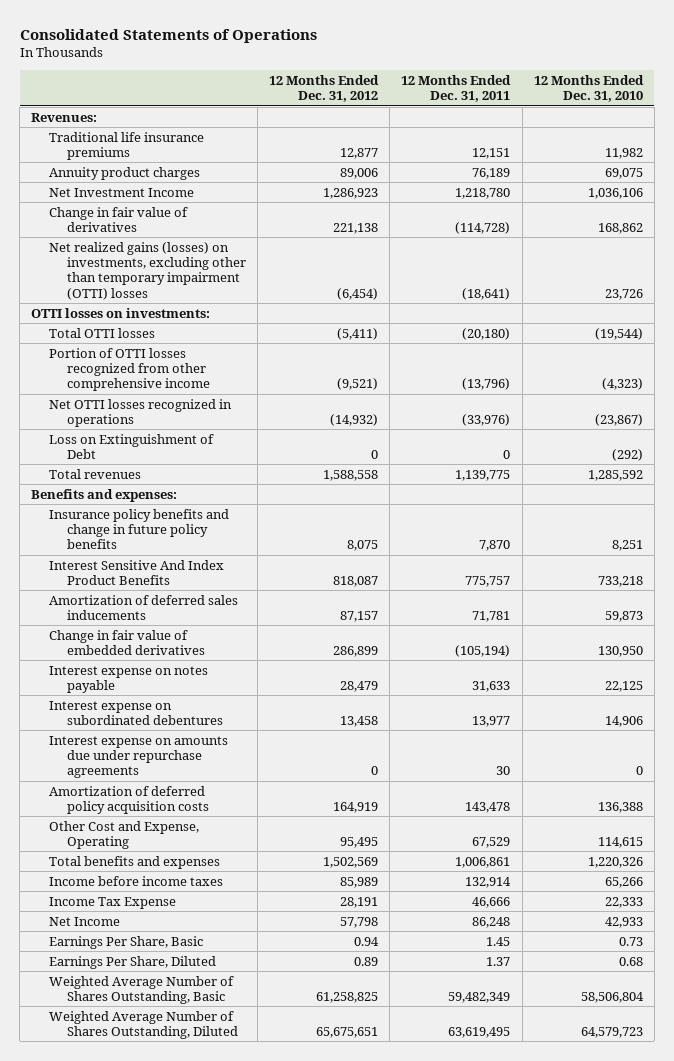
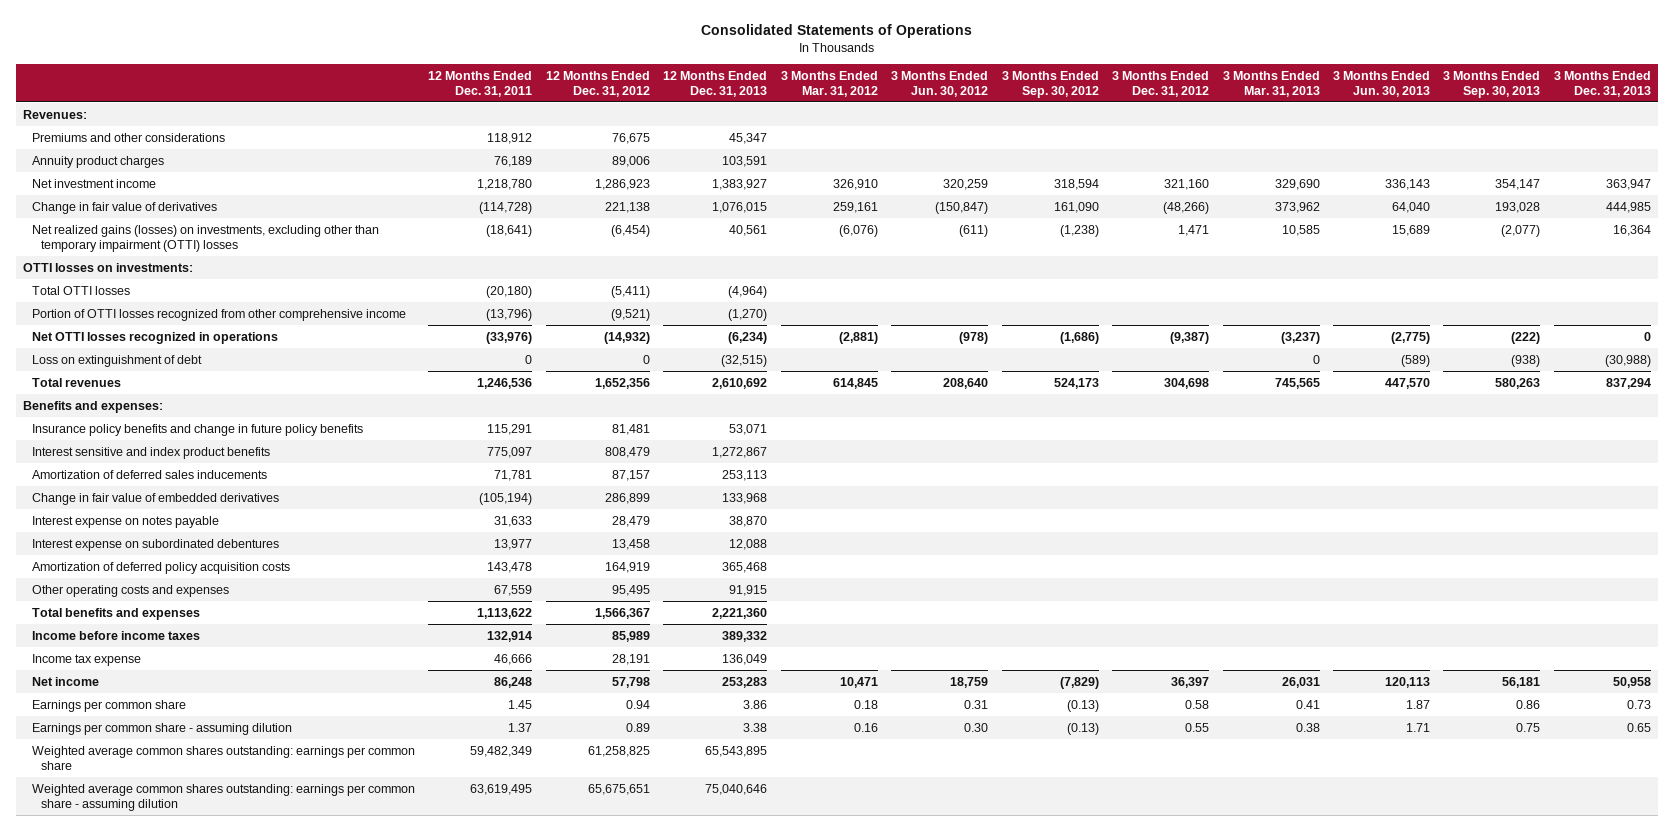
[533,74,644,103] 12 Months Ended Dec. 31, 2010 -> none
none -> [663,70,768,97] 12 Months Ended Dec. 31, 2013
none -> [780,70,878,97] 3 Months Ended Mar. 31, 2012
none -> [891,70,989,97] 3 Months Ended Jun. 30, 2012
none -> [1001,70,1099,98] 3 Months Ended Sep. 30, 2012
none -> [1112,70,1210,97] 3 Months Ended Dec. 31, 2012
none -> [1222,70,1320,97] 3 Months Ended Mar. 31, 2013
none -> [1333,70,1431,97] 3 Months Ended Jun. 30, 2013
none -> [1443,70,1541,98] 3 Months Ended Sep. 30, 2013
none -> [1553,70,1651,97] 3 Months Ended Dec. 31, 2013
[48,131,204,161] Traditional life insurance premiums -> none
none -> [31,132,225,142] Premiums and other considerations
[48,187,194,197] Net Investment Income -> [31,178,156,188] Net investment income
[48,433,214,460] Loss on Extinguishment of Debt -> [31,354,202,367] Loss on extinguishment of debt
[322,469,378,481] 1,588,558 -> [594,377,650,389] 1,652,356
[455,469,511,481] 1,139,775 -> [477,377,533,389] 1,246,536
[346,540,378,552] 8,075 -> [611,423,650,435] 81,481
[479,540,511,552] 7,870 -> [487,423,533,435] 115,291
[48,559,224,586] Interest Sensitive And Index Product Benefits -> [31,446,270,459] Interest sensitive and index product benefits
[332,576,378,588] 818,087 -> [604,446,650,458] 808,479
[465,576,511,588] 775,757 -> [487,446,533,458] 775,097
[48,735,228,779] Interest expense on amounts due under repurchase agreements -> none
[48,820,199,850] Other Cost and Expense, Operating -> [31,584,229,597] Other operating costs and expenses
[472,837,511,849] 67,529 -> [494,584,533,596] 67,559
[322,856,378,868] 1,502,569 -> [594,607,650,619] 1,566,367
[455,856,511,868] 1,006,861 -> [477,607,533,619] 1,113,622
[48,896,176,909] Income Tax Expense -> [31,653,141,666] Income tax expense
[48,916,120,926] Net Income -> [31,676,99,686] Net income
[48,935,203,949] Earnings Per Share, Basic -> [31,699,186,712] Earnings per common share
[48,955,216,969] Earnings Per Share, Diluted -> [31,722,292,735] Earnings per common share - assuming dilution
[48,975,234,1005] Weighted Average Number of Shares Outstanding, Basic -> [31,745,415,770] Weighted average common shares outstanding: earnings per common share
[48,1010,238,1040] Weighted Average Number of Shares Outstanding, Diluted -> [31,783,415,811] Weighted average common shares outstanding: earnings per common share - assuming dilution

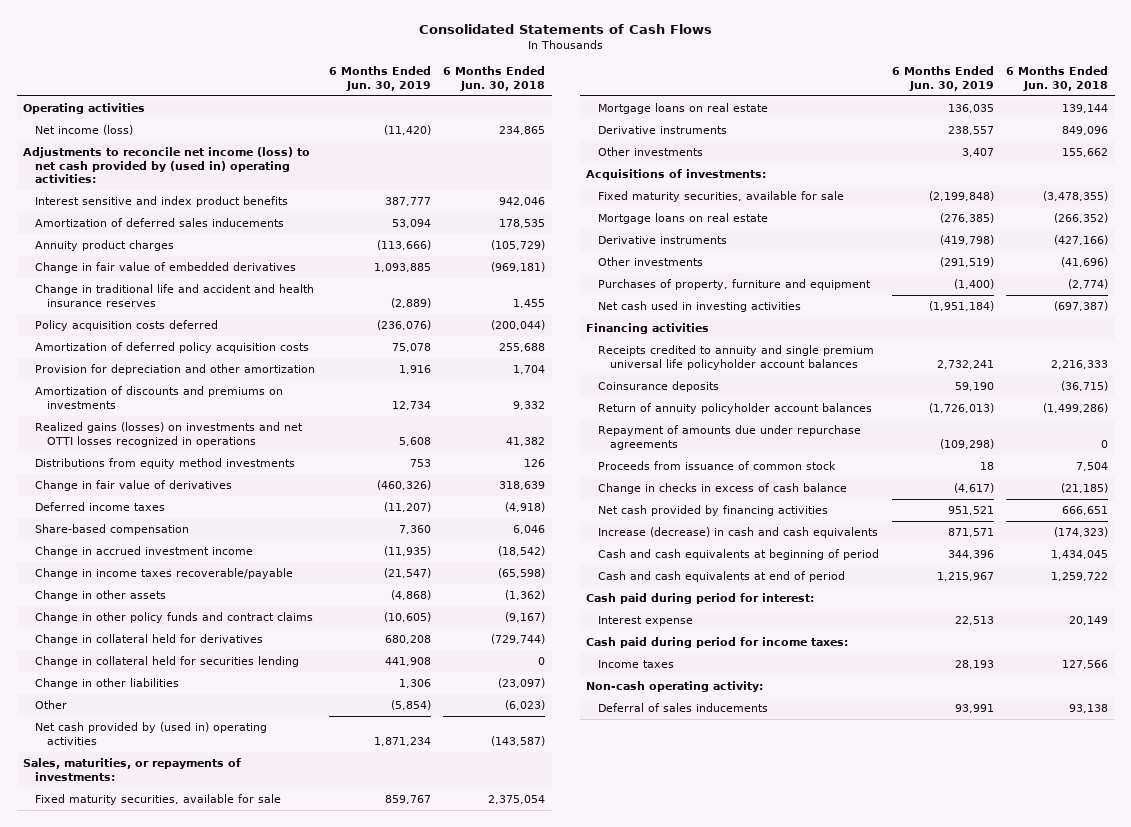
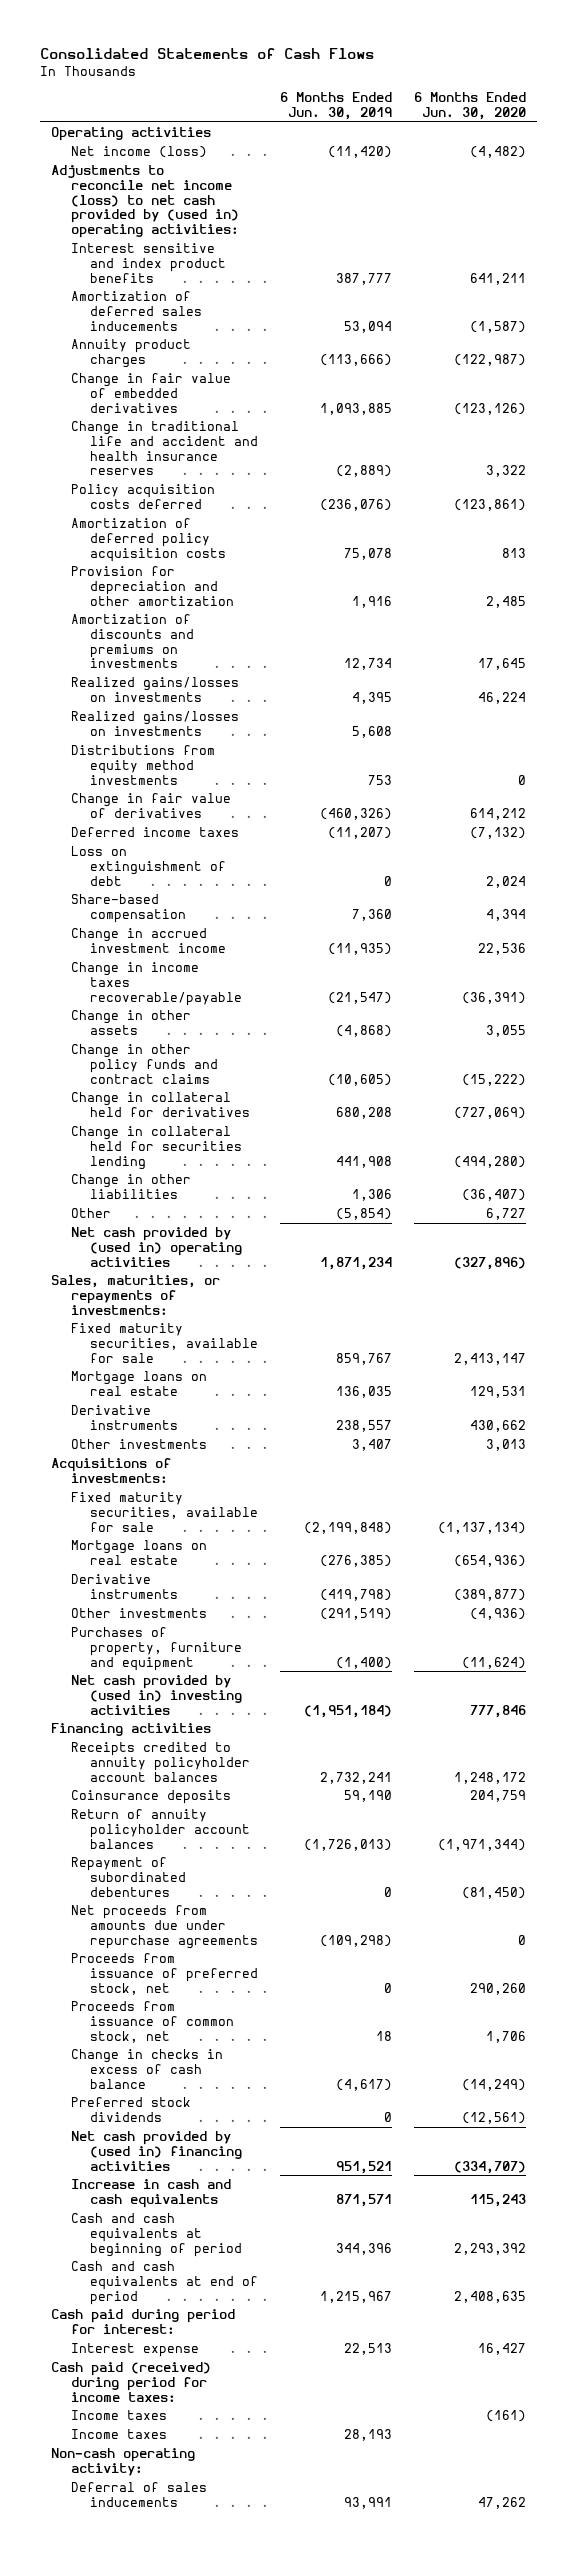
[443,66,546,91] 6 Months Ended Jun. 30, 2018 -> none
none -> [413,92,526,121] 6 Months Ended Jun. 30, 2020
[35,422,304,447] Realized gains (losses) on investments and net OTTI losses recognized in operations -> [70,677,239,702] Realized gains/losses on investments
[398,436,431,446] 5,608 -> [351,691,392,704] 4,395
none -> [70,711,239,736] Realized gains/losses on investments
none -> [70,846,226,886] Loss on extinguishment of debt
[598,301,802,313] Net cash used in investing activities -> [70,1675,242,1715] Net cash provided by (used in) investing activities
[598,345,875,370] Receipts credited to annuity and single premium universal life policyholder account balances -> [70,1742,250,1782] Receipts credited to annuity policyholder account balances
none -> [70,1857,186,1897] Repayment of subordinated debentures
[598,425,862,450] Repayment of amounts due under repurchase agreements -> [70,1905,258,1949] Net proceeds from amounts due under repurchase agreements
none -> [70,1953,258,1995] Proceeds from issuance of preferred stock, net
[598,461,837,471] Proceeds from issuance of common stock -> [70,2001,234,2043] Proceeds from issuance of common stock, net
none -> [70,2097,191,2122] Preferred stock dividends
[598,505,829,517] Net cash provided by financing activities -> [70,2131,242,2171] Net cash provided by (used in) financing activities
[598,527,879,539] Increase (decrease) in cash and cash equivalents -> [70,2179,231,2208] Increase in cash and cash equivalents
[585,637,848,649] Cash paid during period for income taxes: -> [51,2362,212,2402] Cash paid (received) during period for income taxes:
none -> [70,2410,167,2421] Income taxes

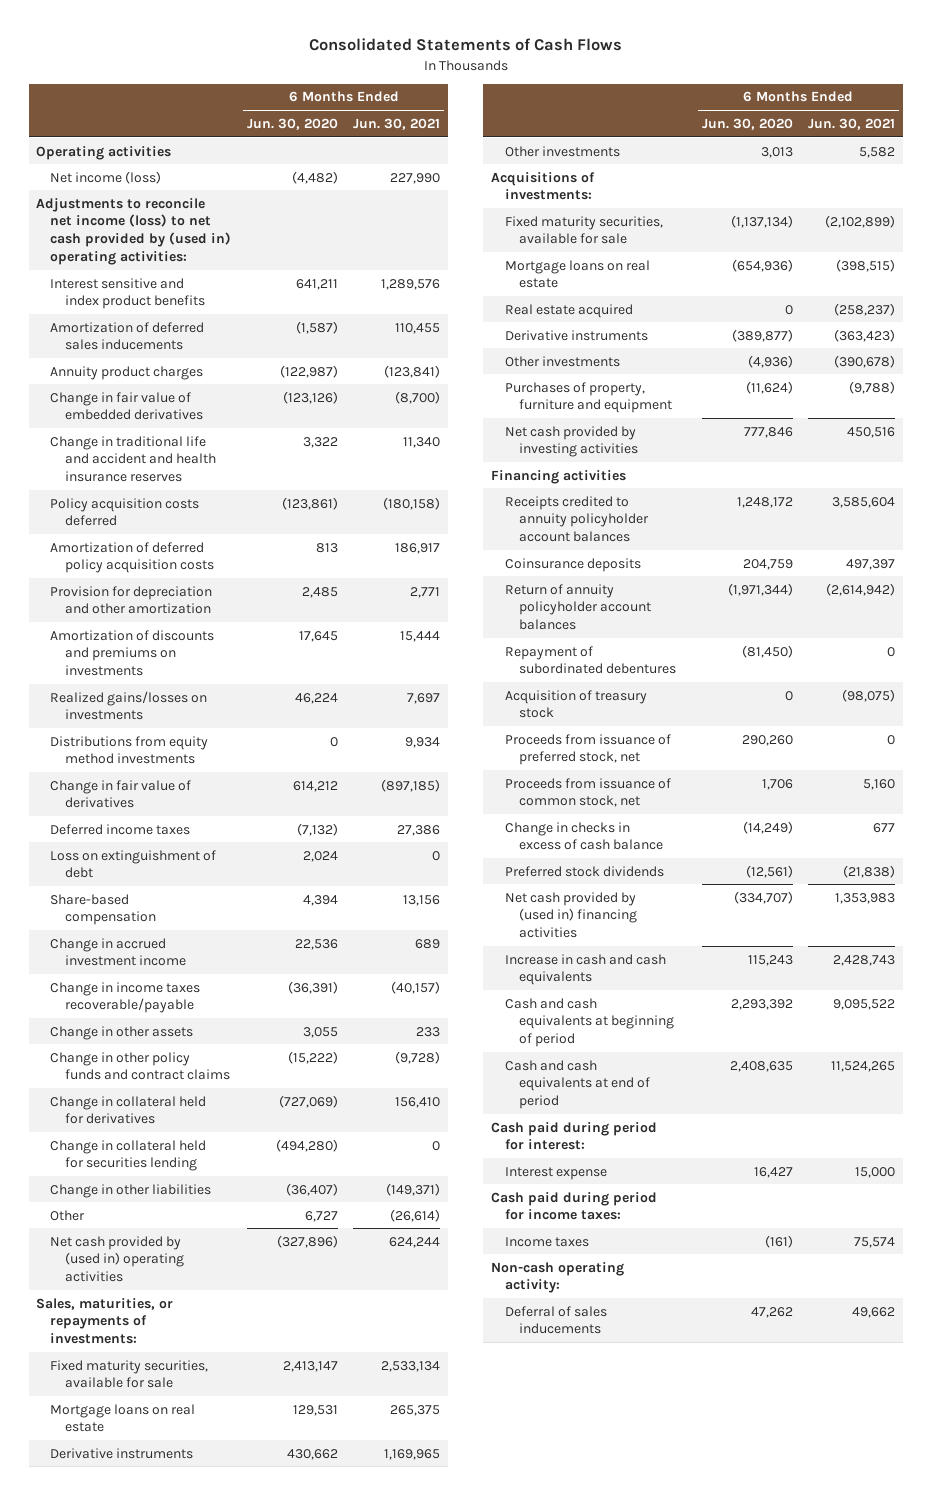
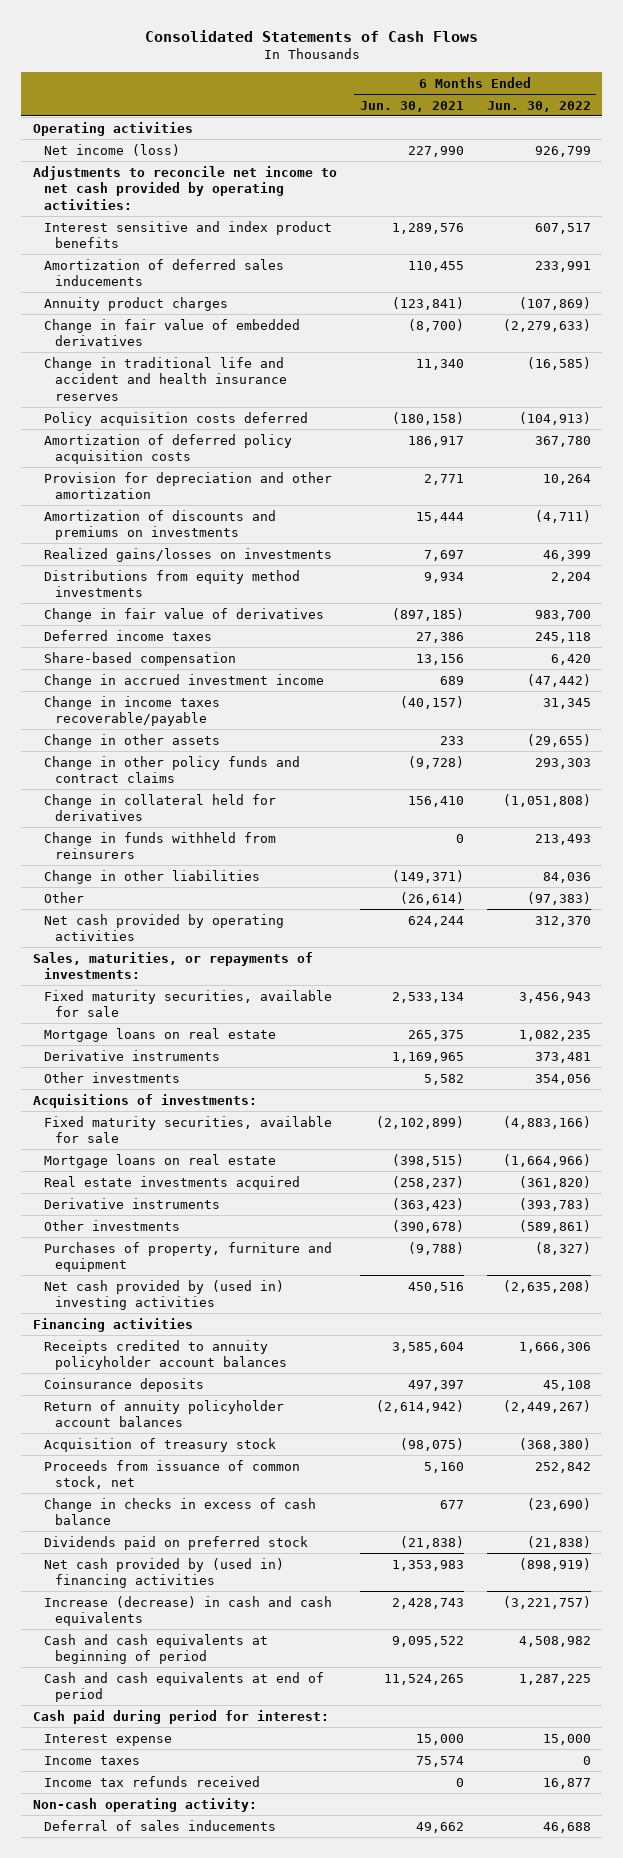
[246,117,338,130] Jun. 30, 2020 -> none
none -> [486,100,591,112] Jun. 30, 2022
[36,197,232,265] Adjustments to reconcile net income (loss) to net cash provided by (used in) operating activities: -> [32,165,337,210] Adjustments to reconcile net income to net cash provided by operating activities:
[50,849,217,879] Loss on extinguishment of debt -> none
[50,1139,207,1172] Change in collateral held for securities lending -> none
none -> [43,831,276,860] Change in funds withheld from reinsurers
[50,1235,184,1283] Net cash provided by (used in) operating activities -> [43,913,284,942] Net cash provided by operating activities
[505,303,634,318] Real estate acquired -> [43,1175,300,1190] Real estate investments acquired
[505,425,639,458] Net cash provided by investing activities -> [43,1279,284,1311] Net cash provided by (used in) investing activities
[505,645,677,675] Repayment of subordinated debentures -> none
[505,733,672,766] Proceeds from issuance of preferred stock, net -> none
[505,865,665,877] Preferred stock dividends -> [43,1535,308,1550] Dividends paid on preferred stock
[505,953,667,986] Increase in cash and cash equivalents -> [43,1595,332,1627] Increase (decrease) in cash and cash equivalents
[491,1191,658,1221] Cash paid during period for income taxes: -> none
none -> [43,1775,260,1787] Income tax refunds received

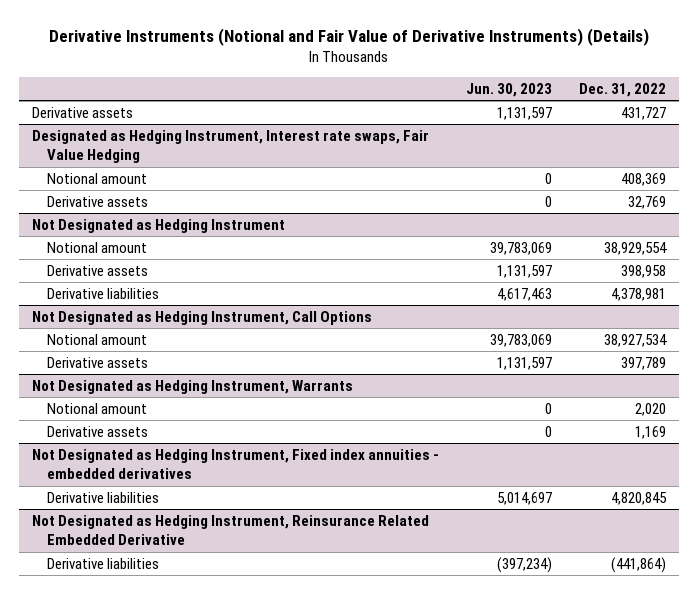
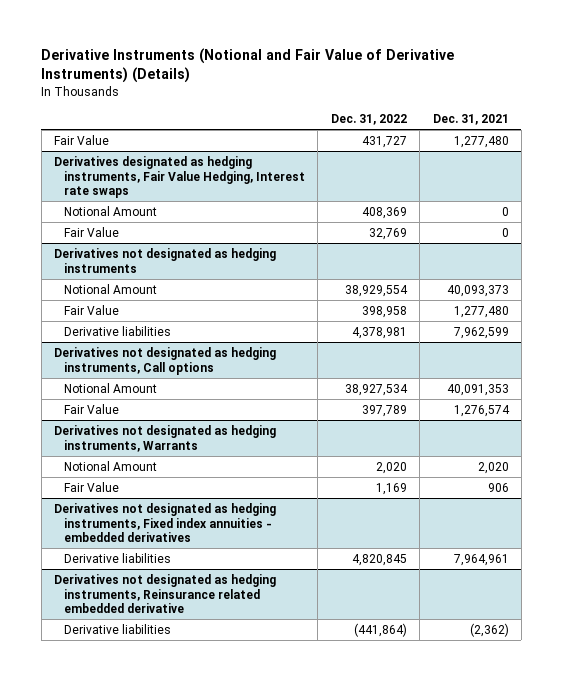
[465,82,552,97] Jun. 30, 2023 -> none
none -> [432,113,509,125] Dec. 31, 2021
[32,106,134,118] Derivative assets -> [54,135,110,146] Fair Value
[32,129,430,164] Designated as Hedging Instrument, Interest rate swaps, Fair Value Hedging -> [54,156,306,198] Derivatives designated as hedging instruments, Fair Value Hedging, Interest rate swaps
[47,172,148,184] Notional amount -> [64,206,158,217] Notional Amount
[47,195,149,207] Derivative assets -> [64,227,120,238] Fair Value
[32,218,286,233] Not Designated as Hedging Instrument -> [54,248,277,273] Derivatives not designated as hedging instruments
[47,241,148,253] Notional amount -> [64,284,158,295] Notional Amount
[47,264,149,276] Derivative assets -> [64,305,120,316] Fair Value
[32,310,373,325] Not Designated as Hedging Instrument, Call Options -> [54,347,277,375] Derivatives not designated as hedging instruments, Call options
[47,333,148,345] Notional amount -> [64,383,158,394] Notional Amount
[47,356,149,368] Derivative assets -> [64,404,120,415] Fair Value
[32,379,354,394] Not Designated as Hedging Instrument, Warrants -> [54,425,277,452] Derivatives not designated as hedging instruments, Warrants
[47,402,148,414] Notional amount -> [64,461,158,472] Notional Amount
[47,425,149,437] Derivative assets -> [64,482,120,493] Fair Value
[32,448,440,480] Not Designated as Hedging Instrument, Fixed index annuities - embedded derivatives -> [54,503,277,542] Derivatives not designated as hedging instruments, Fixed index annuities - embedded derivatives
[32,514,430,546] Not Designated as Hedging Instrument, Reinsurance Related Embedded Derivative -> [54,574,277,613] Derivatives not designated as hedging instruments, Reinsurance related embedded derivative

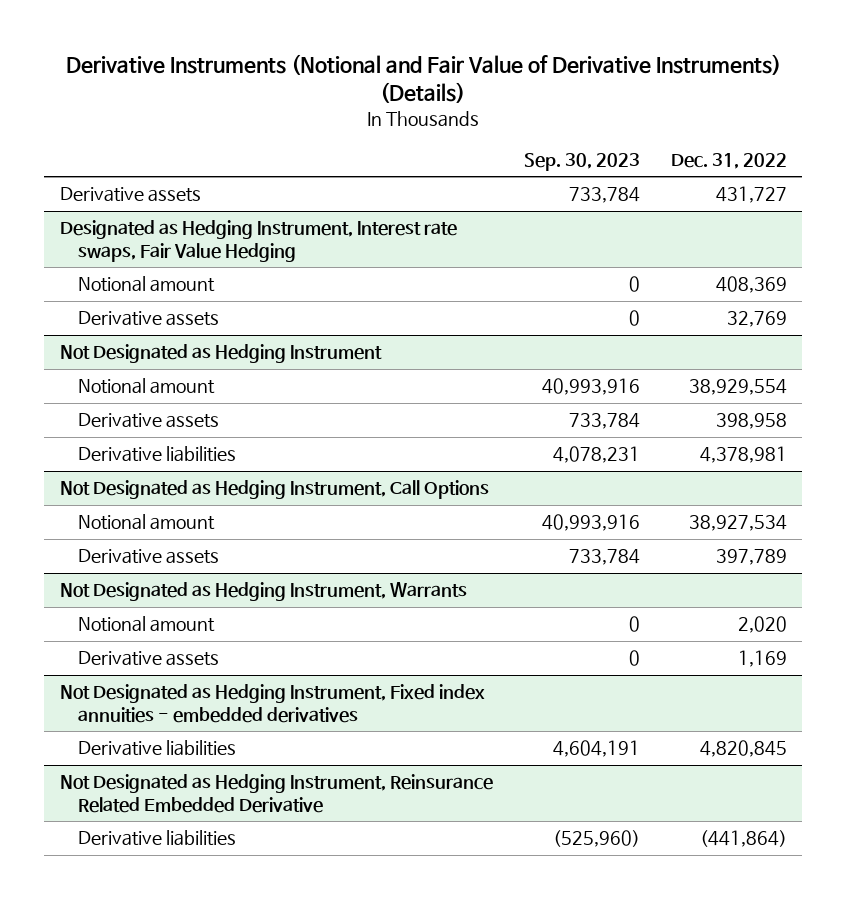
[432,113,509,125] Dec. 31, 2021 -> none
none -> [523,153,640,172] Sep. 30, 2023
[54,135,110,146] Fair Value -> [59,187,201,203] Derivative assets
[54,156,306,198] Derivatives designated as hedging instruments, Fair Value Hedging, Interest rate swaps -> [59,220,457,262] Designated as Hedging Instrument, Interest rate swaps, Fair Value Hedging
[64,206,158,217] Notional Amount -> [78,276,216,293] Notional amount
[64,227,120,238] Fair Value -> [78,311,220,327] Derivative assets
[54,248,277,273] Derivatives not designated as hedging instruments -> [59,344,382,364] Not Designated as Hedging Instrument
[64,284,158,295] Notional Amount -> [78,378,216,395] Notional amount
[64,305,120,316] Fair Value -> [78,413,220,429] Derivative assets
[54,347,277,375] Derivatives not designated as hedging instruments, Call options -> [59,480,489,500] Not Designated as Hedging Instrument, Call Options
[64,383,158,394] Notional Amount -> [78,514,216,531] Notional amount
[64,404,120,415] Fair Value -> [78,549,220,565] Derivative assets
[54,425,277,452] Derivatives not designated as hedging instruments, Warrants -> [59,582,467,602] Not Designated as Hedging Instrument, Warrants
[64,461,158,472] Notional Amount -> [78,616,216,633] Notional amount
[64,482,120,493] Fair Value -> [78,651,220,667] Derivative assets
[54,503,277,542] Derivatives not designated as hedging instruments, Fixed index annuities - embedded derivatives -> [59,684,485,723] Not Designated as Hedging Instrument, Fixed index annuities - embedded derivatives
[54,574,277,613] Derivatives not designated as hedging instruments, Reinsurance related embedded derivative -> [59,774,493,813] Not Designated as Hedging Instrument, Reinsurance Related Embedded Derivative

